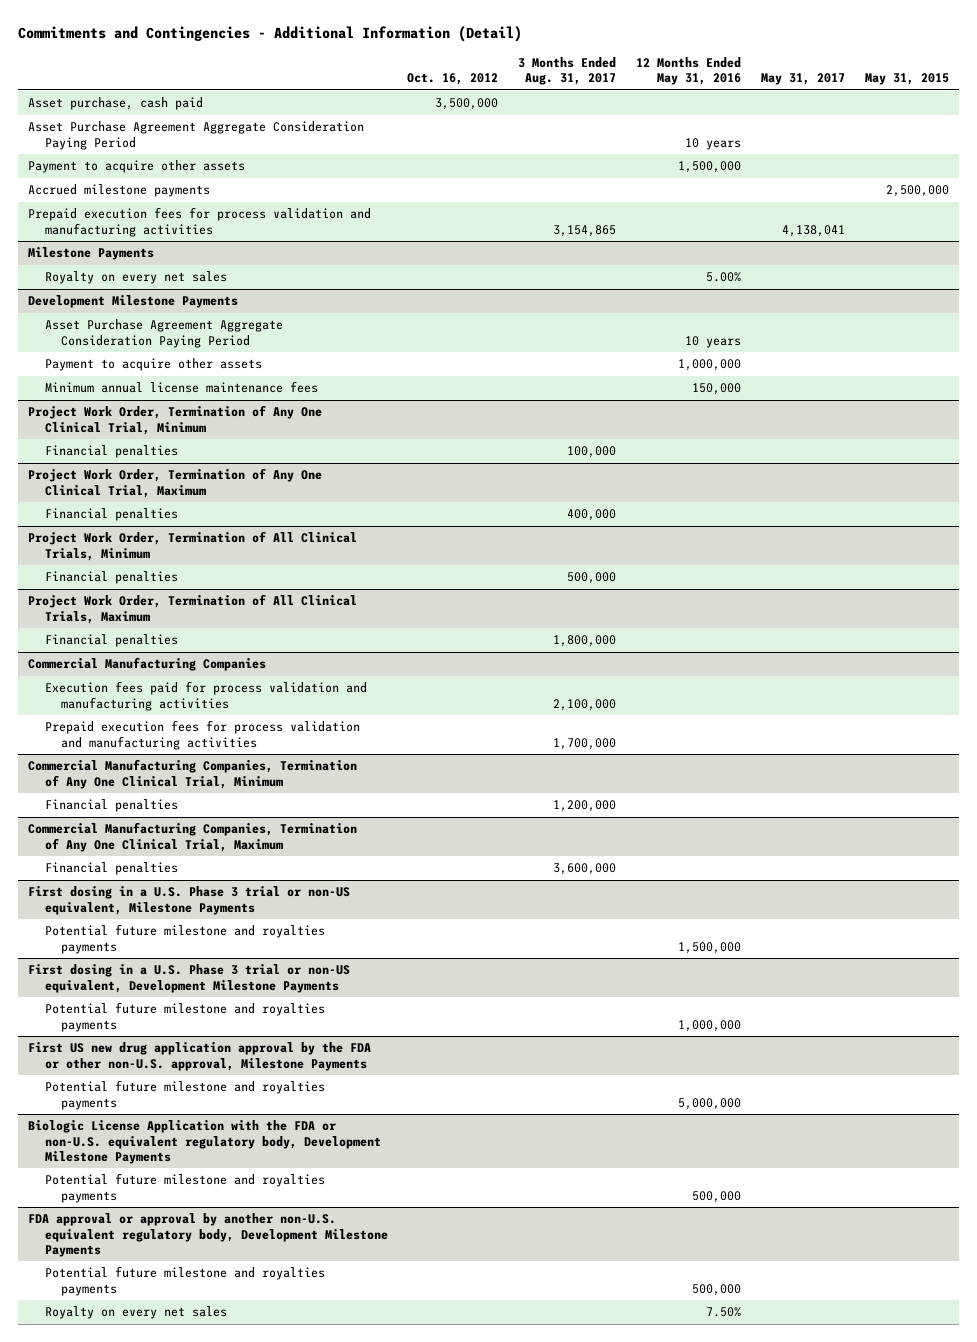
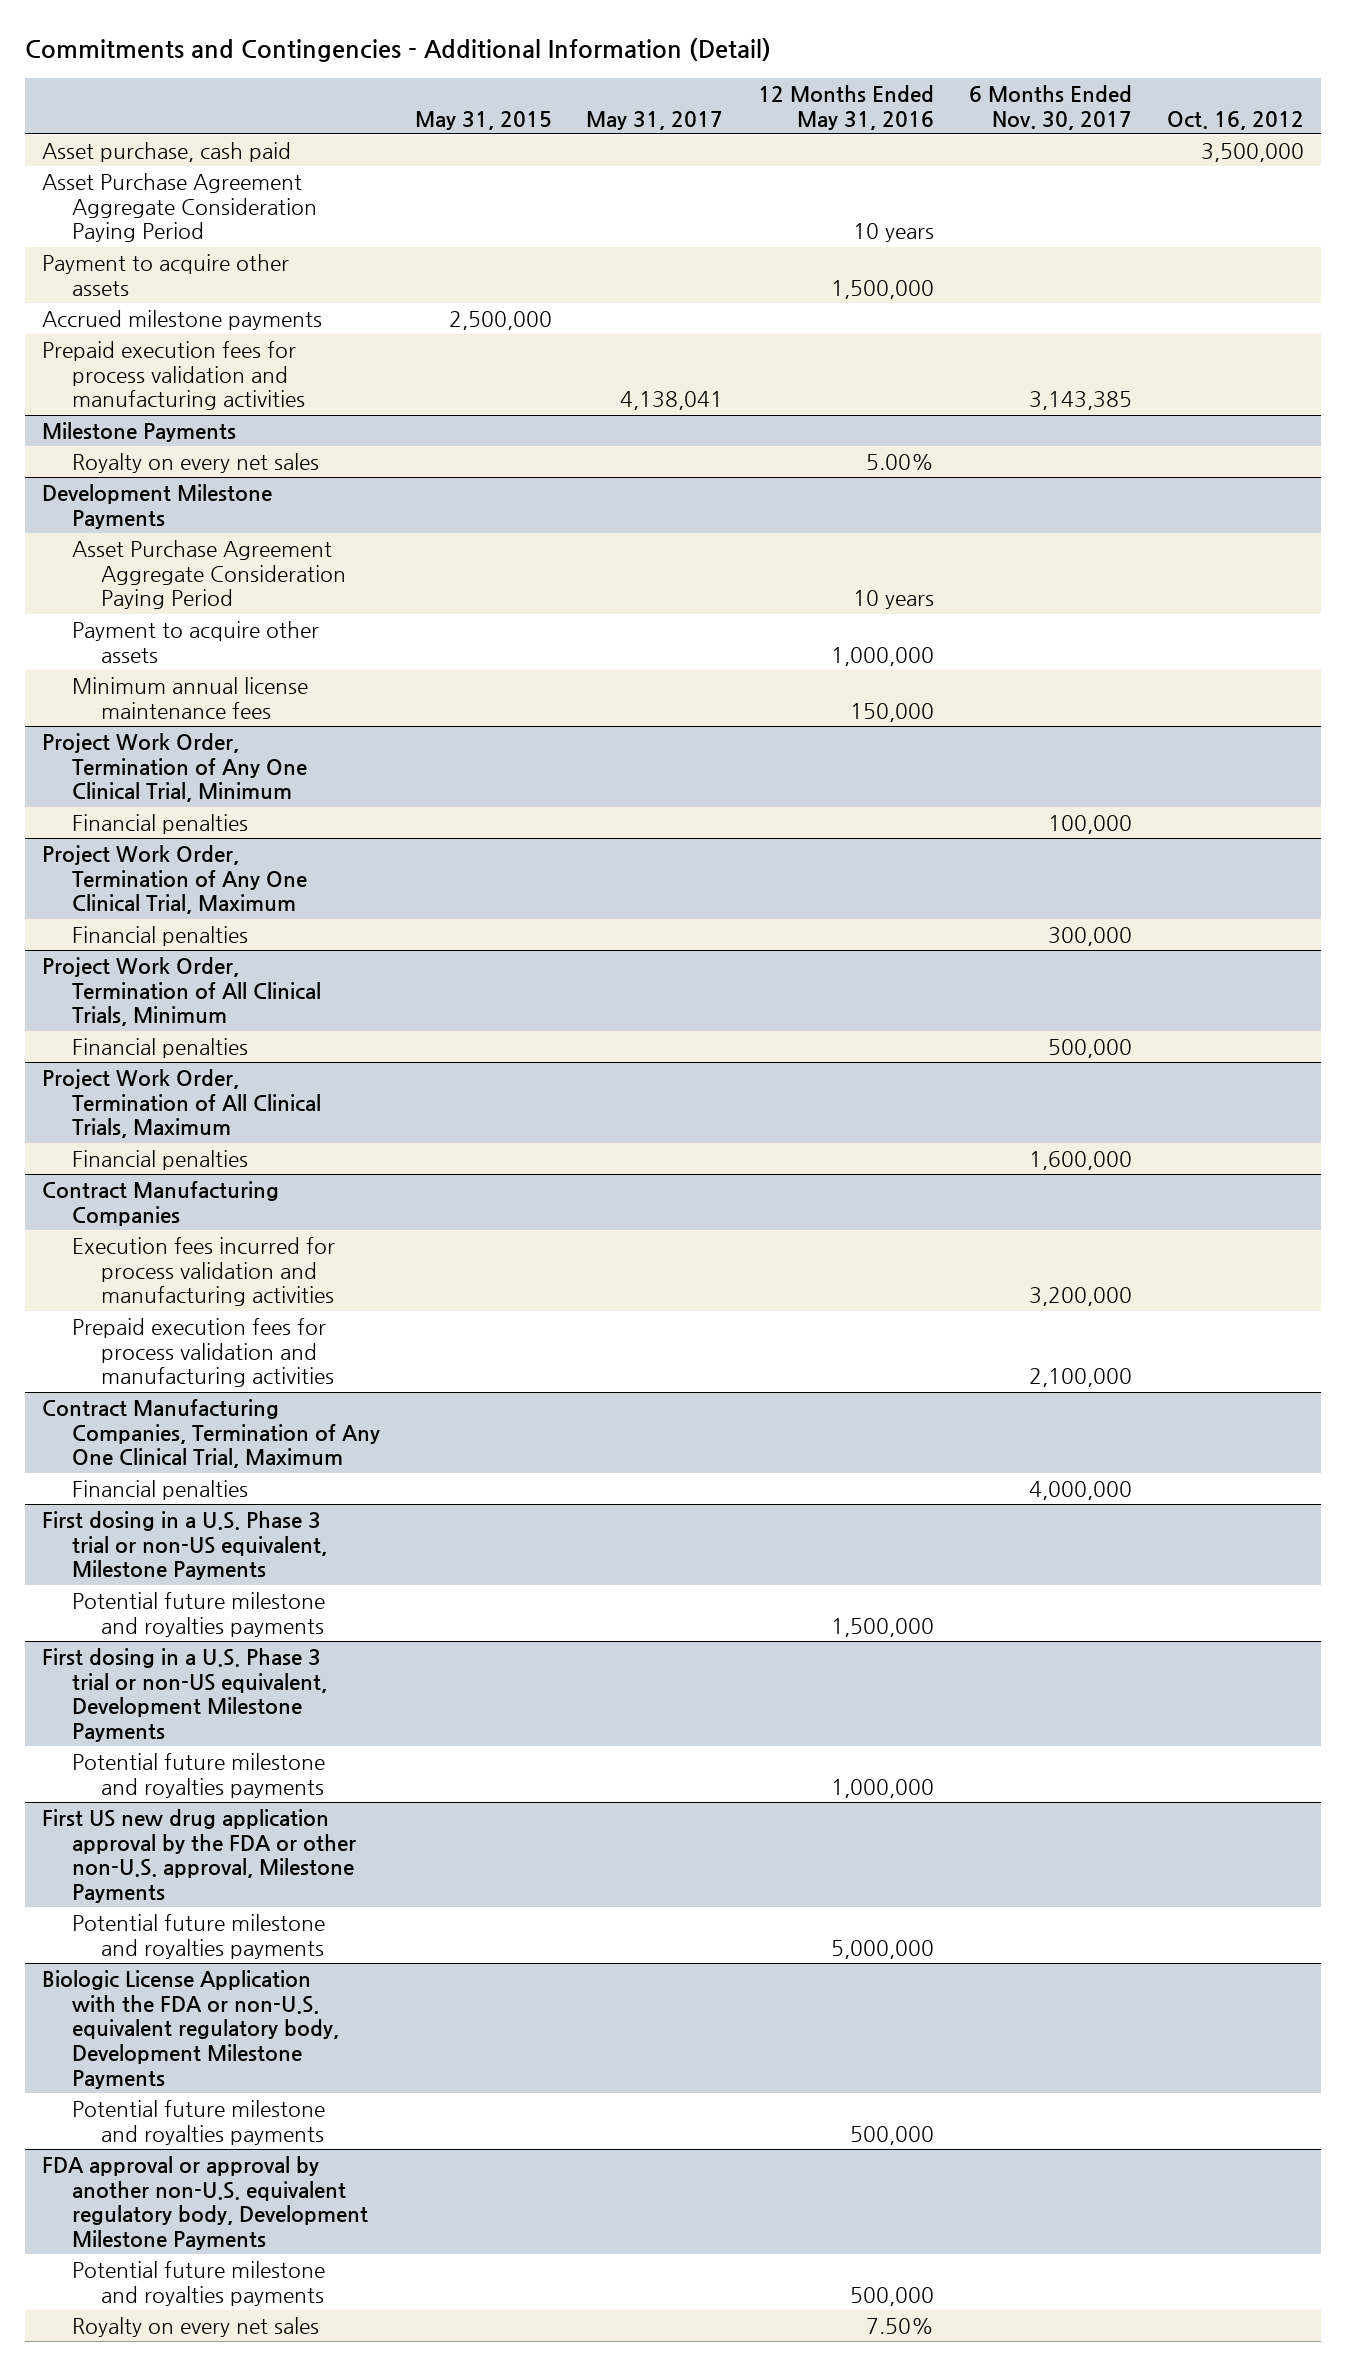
[518,57,617,86] 3 Months Ended Aug. 31, 2017 -> none
none -> [969,84,1133,130] 6 Months Ended Nov. 30, 2017
[28,657,267,672] Commercial Manufacturing Companies -> none
[44,681,367,711] Execution fees paid for process validation and manufacturing activities -> none
[44,720,360,750] Prepaid execution fees for process validation and manufacturing activities -> none
[28,759,358,789] Commercial Manufacturing Companies, Termination of Any One Clinical Trial, Minimum -> none
[44,799,178,813] Financial penalties -> none
none -> [42,1180,280,1226] Contract Manufacturing Companies
none -> [71,1236,335,1307] Execution fees incurred for process validation and manufacturing activities
none -> [71,1317,335,1388] Prepaid execution fees for process validation and manufacturing activities
[28,822,358,852] Commercial Manufacturing Companies, Termination of Any One Clinical Trial, Maximum -> [42,1398,380,1469] Contract Manufacturing Companies, Termination of Any One Clinical Trial, Maximum

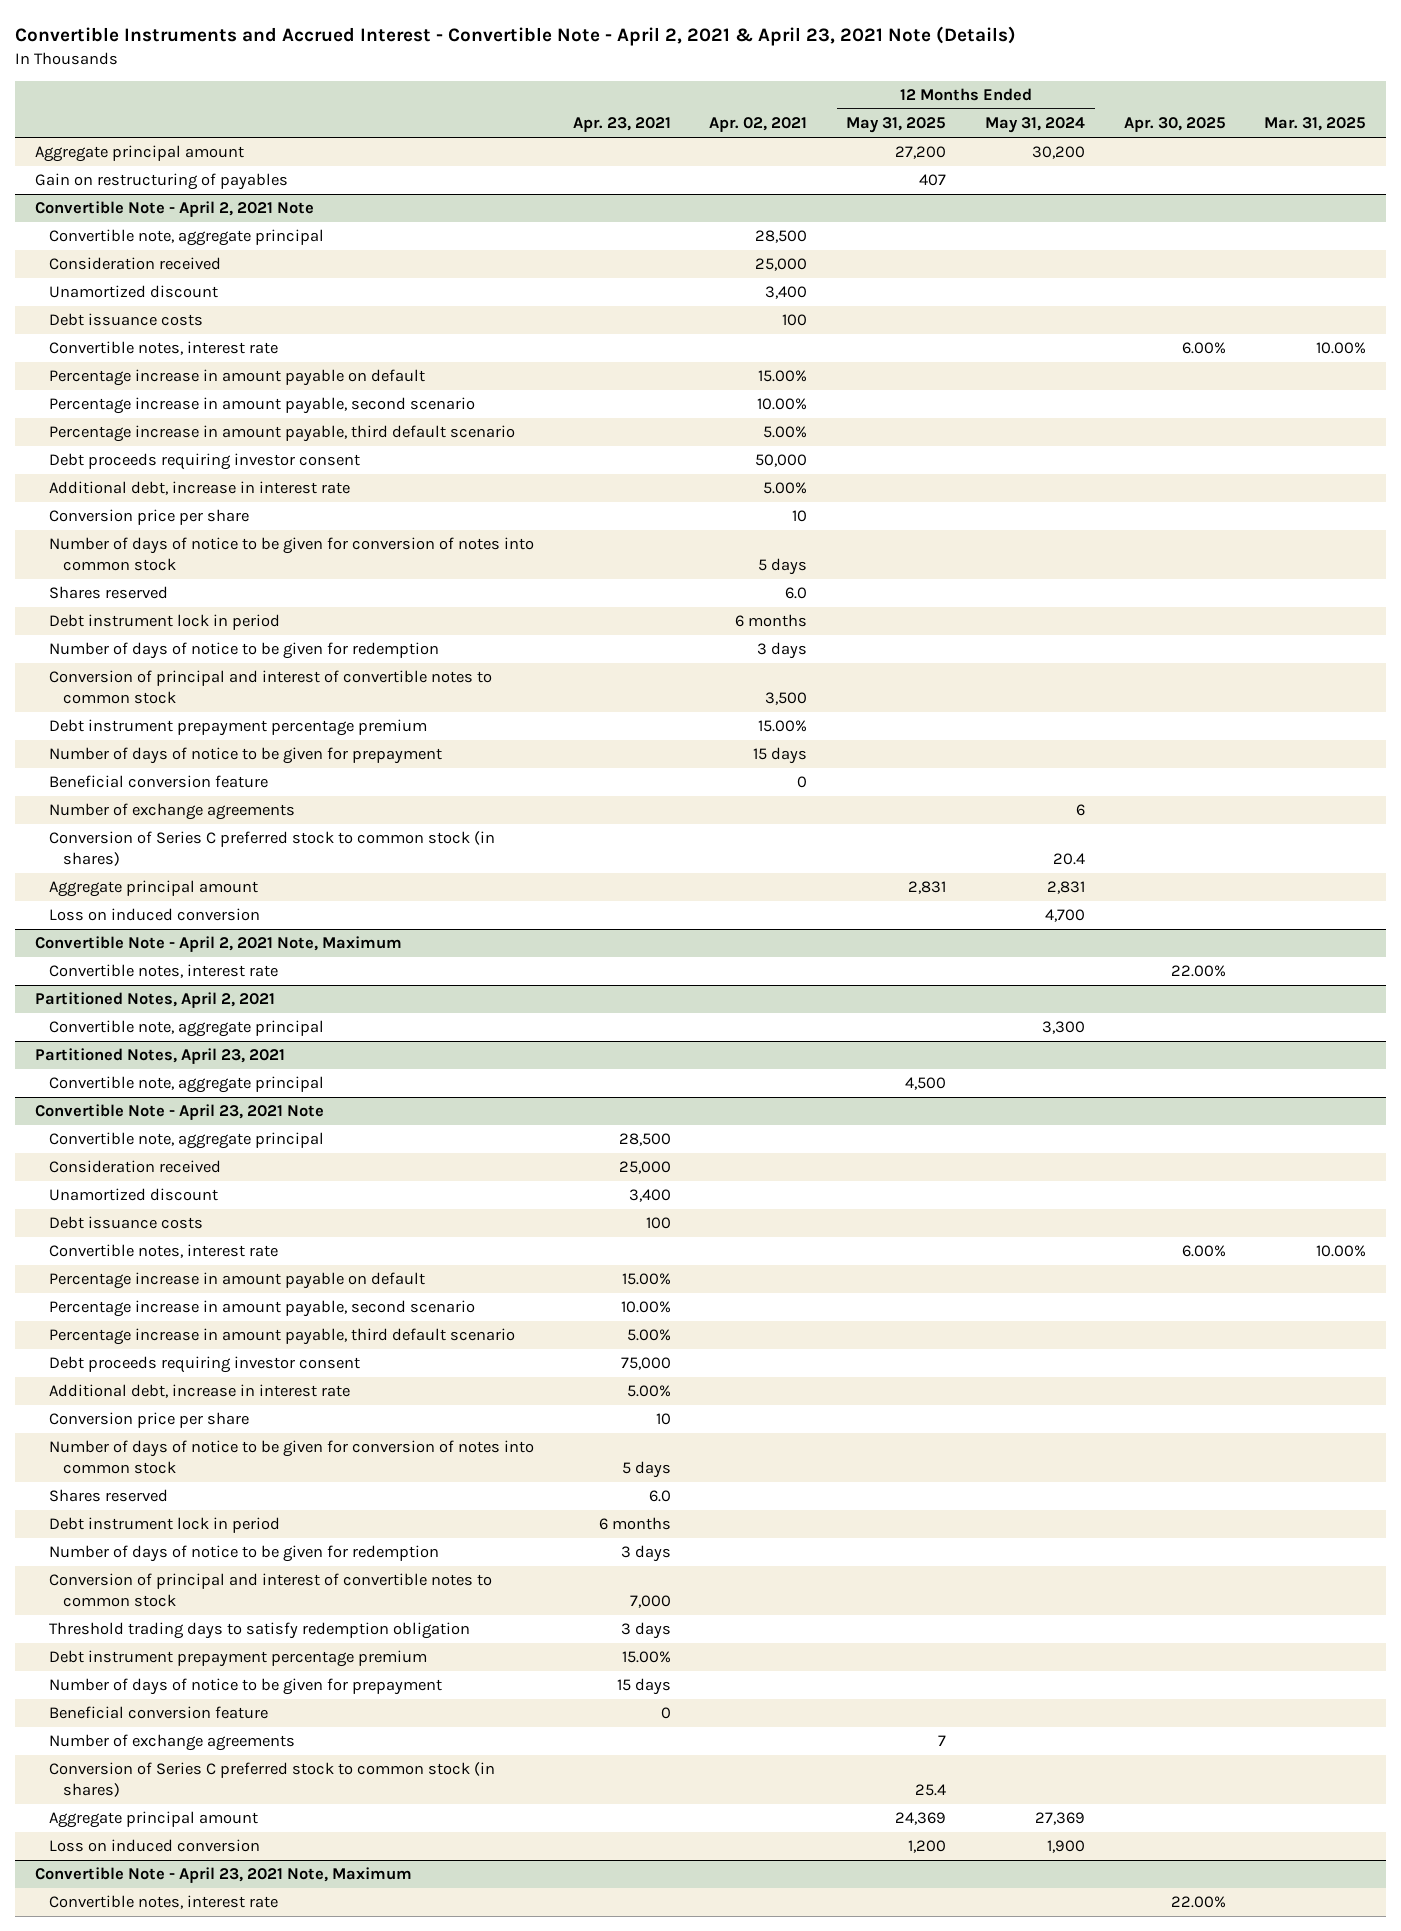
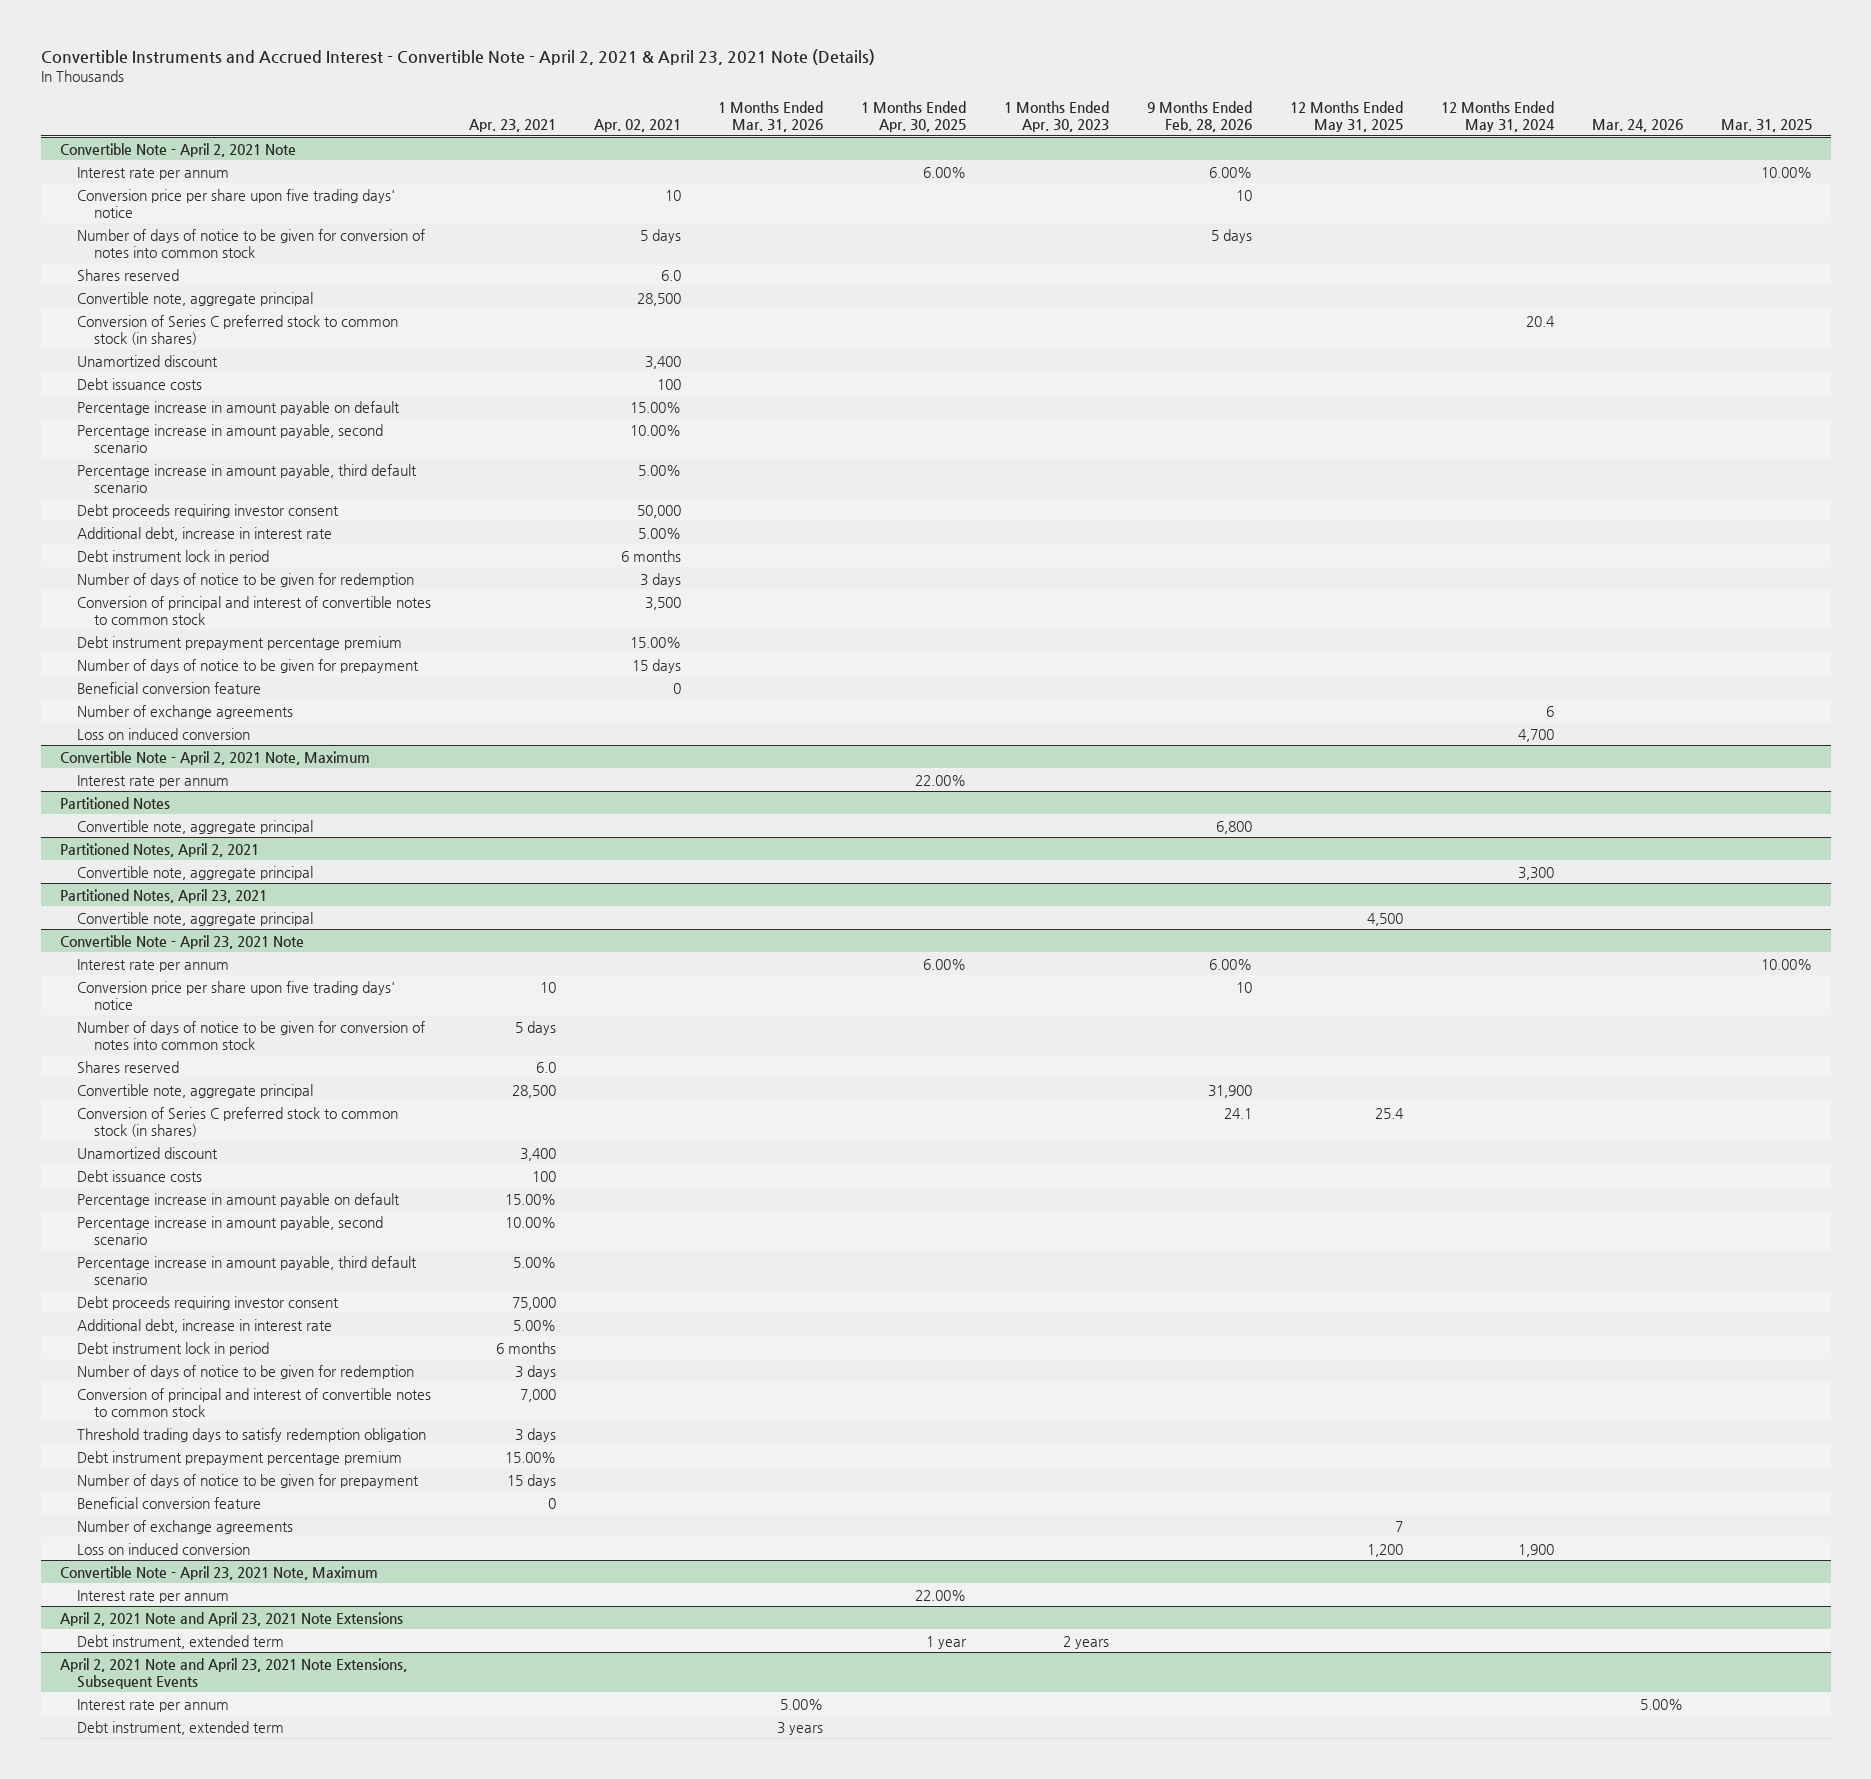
[1123,117,1226,133] Apr. 30, 2025 -> none
none -> [718,100,824,132] 1 Months Ended Mar. 31, 2026
none -> [861,100,967,132] 1 Months Ended Apr. 30, 2025
none -> [1004,100,1110,132] 1 Months Ended Apr. 30, 2023
none -> [1147,100,1253,132] 9 Months Ended Feb. 28, 2026
none -> [1591,118,1683,132] Mar. 24, 2026
[34,145,244,163] Aggregate principal amount -> none
[34,173,288,191] Gain on restructuring of payables -> none
none -> [76,166,229,180] Interest rate per annum
none -> [76,188,395,218] Conversion price per share upon five trading days' notice
[49,537,535,572] Number of days of notice to be given for conversion of notes into common stock -> [76,228,425,258] Number of days of notice to be given for conversion of notes into common stock
[49,586,169,600] Shares reserved -> [76,268,179,281] Shares reserved
[49,257,222,271] Consideration received -> none
[49,831,496,867] Conversion of Series C preferred stock to common stock (in shares) -> [76,314,398,345] Conversion of Series C preferred stock to common stock (in shares)
[49,341,279,356] Convertible notes, interest rate -> none
[49,509,250,526] Conversion price per share -> none
[49,880,259,898] Aggregate principal amount -> none
[49,964,279,979] Convertible notes, interest rate -> [76,774,229,788] Interest rate per annum
none -> [59,796,170,809] Partitioned Notes
none -> [76,819,313,834] Convertible note, aggregate principal
none -> [76,958,229,972] Interest rate per annum
none -> [76,980,395,1010] Conversion price per share upon five trading days' notice
[49,1440,535,1475] Number of days of notice to be given for conversion of notes into common stock -> [76,1020,425,1050] Number of days of notice to be given for conversion of notes into common stock
[49,1489,169,1503] Shares reserved -> [76,1060,179,1073] Shares reserved
[49,1160,222,1174] Consideration received -> none
[49,1762,496,1798] Conversion of Series C preferred stock to common stock (in shares) -> [76,1106,398,1137] Conversion of Series C preferred stock to common stock (in shares)
[49,1244,279,1259] Convertible notes, interest rate -> none
[49,1412,250,1429] Conversion price per share -> none
[49,1811,259,1829] Aggregate principal amount -> none
[49,1895,279,1910] Convertible notes, interest rate -> [76,1589,229,1603] Interest rate per annum
none -> [59,1611,403,1626] April 2, 2021 Note and April 23, 2021 Note Extensions
none -> [76,1634,284,1649] Debt instrument, extended term
none -> [59,1657,407,1689] April 2, 2021 Note and April 23, 2021 Note Extensions, Subsequent Events
none -> [76,1698,229,1712] Interest rate per annum
none -> [76,1720,284,1735] Debt instrument, extended term

